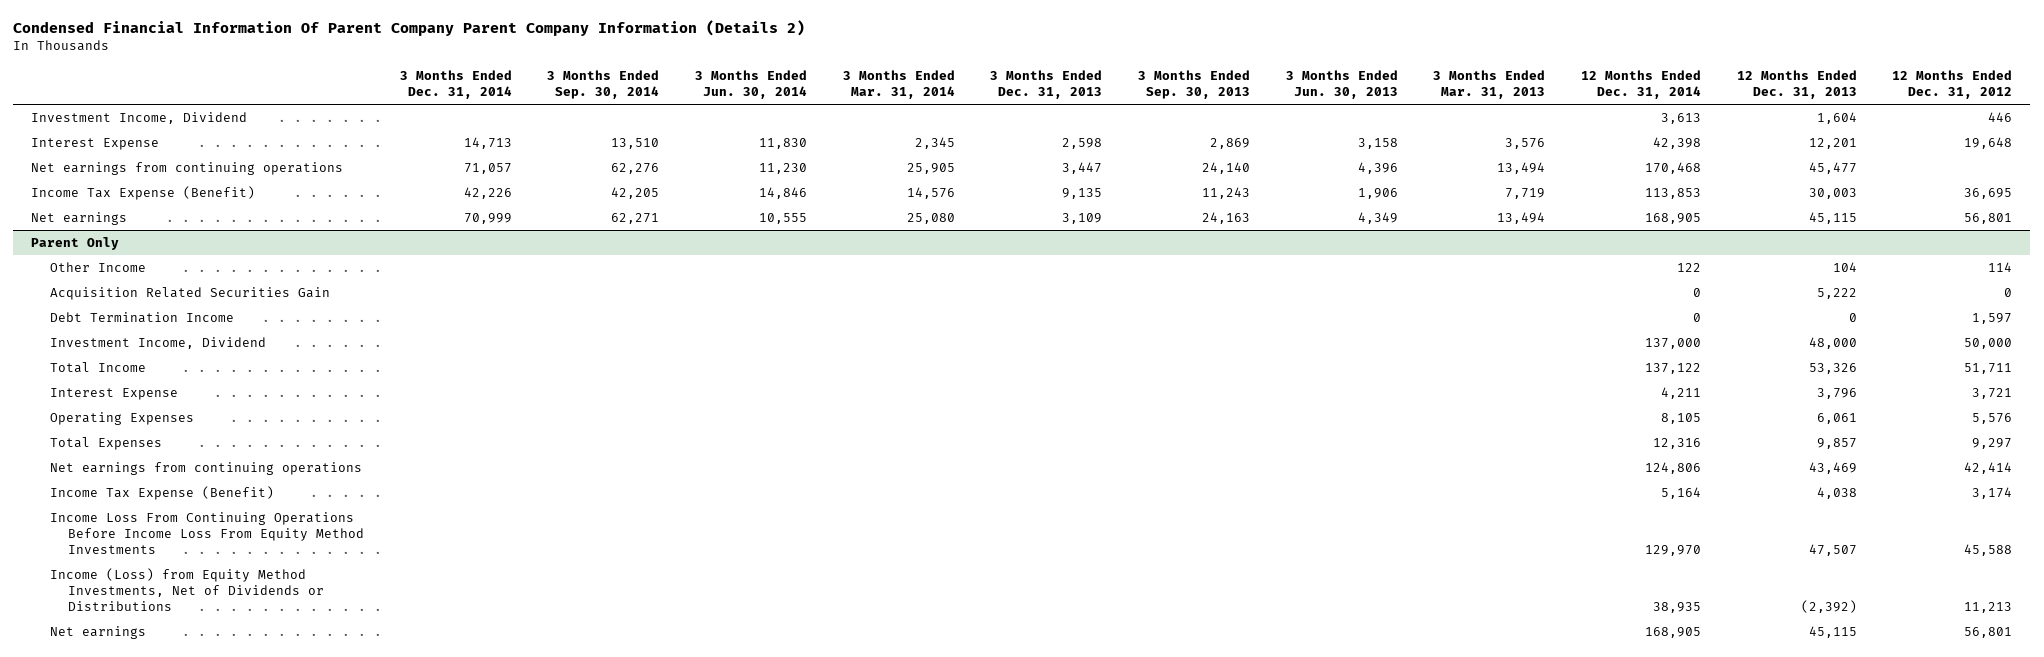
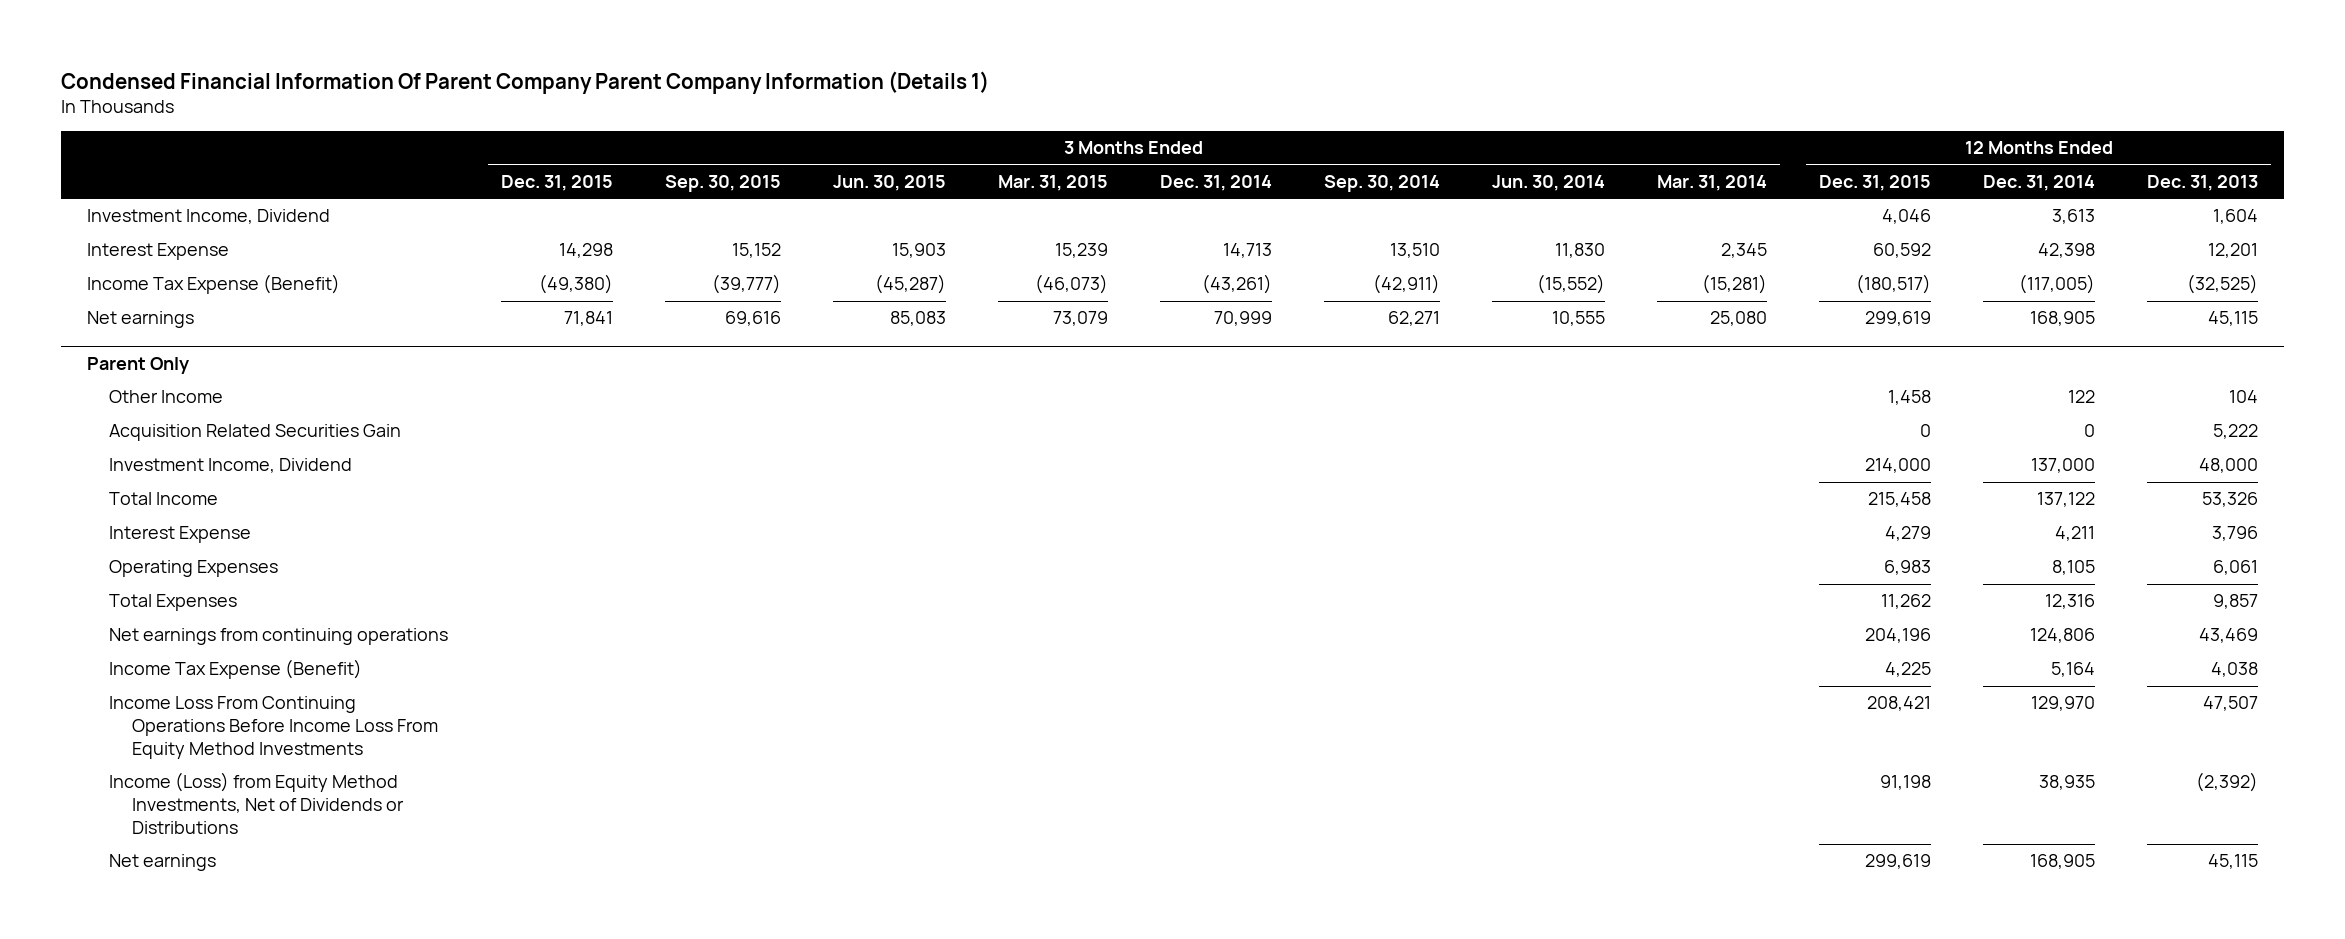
[13,20,806,37] Condensed Financial Information Of Parent Company Parent Company Information (Details 2) -> [60,70,989,94] Condensed Financial Information Of Parent Company Parent Company Information (Details 1)
[990,70,1103,100] 3 Months Ended Dec. 31, 2013 -> none
[1138,70,1251,100] 3 Months Ended Sep. 30, 2013 -> none
[1285,70,1398,100] 3 Months Ended Jun. 30, 2013 -> none
[1433,70,1546,100] 3 Months Ended Mar. 31, 2013 -> none
[1892,70,2013,100] 12 Months Ended Dec. 31, 2012 -> none
none -> [500,174,613,191] Dec. 31, 2015
none -> [664,174,781,192] Sep. 30, 2015
none -> [832,174,946,191] Jun. 30, 2015
none -> [997,174,1108,191] Mar. 31, 2015
none -> [1819,174,1932,191] Dec. 31, 2015
[31,162,344,176] Net earnings from continuing operations -> none
[463,187,512,200] 42,226 -> [1201,274,1272,295] (43,261)
[611,187,660,200] 42,205 -> [1372,274,1440,295] (42,911)
[759,187,808,200] 14,846 -> [1536,274,1605,295] (15,552)
[906,187,955,200] 14,576 -> [1702,274,1768,295] (15,281)
[1644,188,1701,200] 113,853 -> [2019,274,2096,295] (117,005)
[1808,188,1857,200] 30,003 -> [2187,274,2259,295] (32,525)
[49,312,234,324] Debt Termination Income -> none

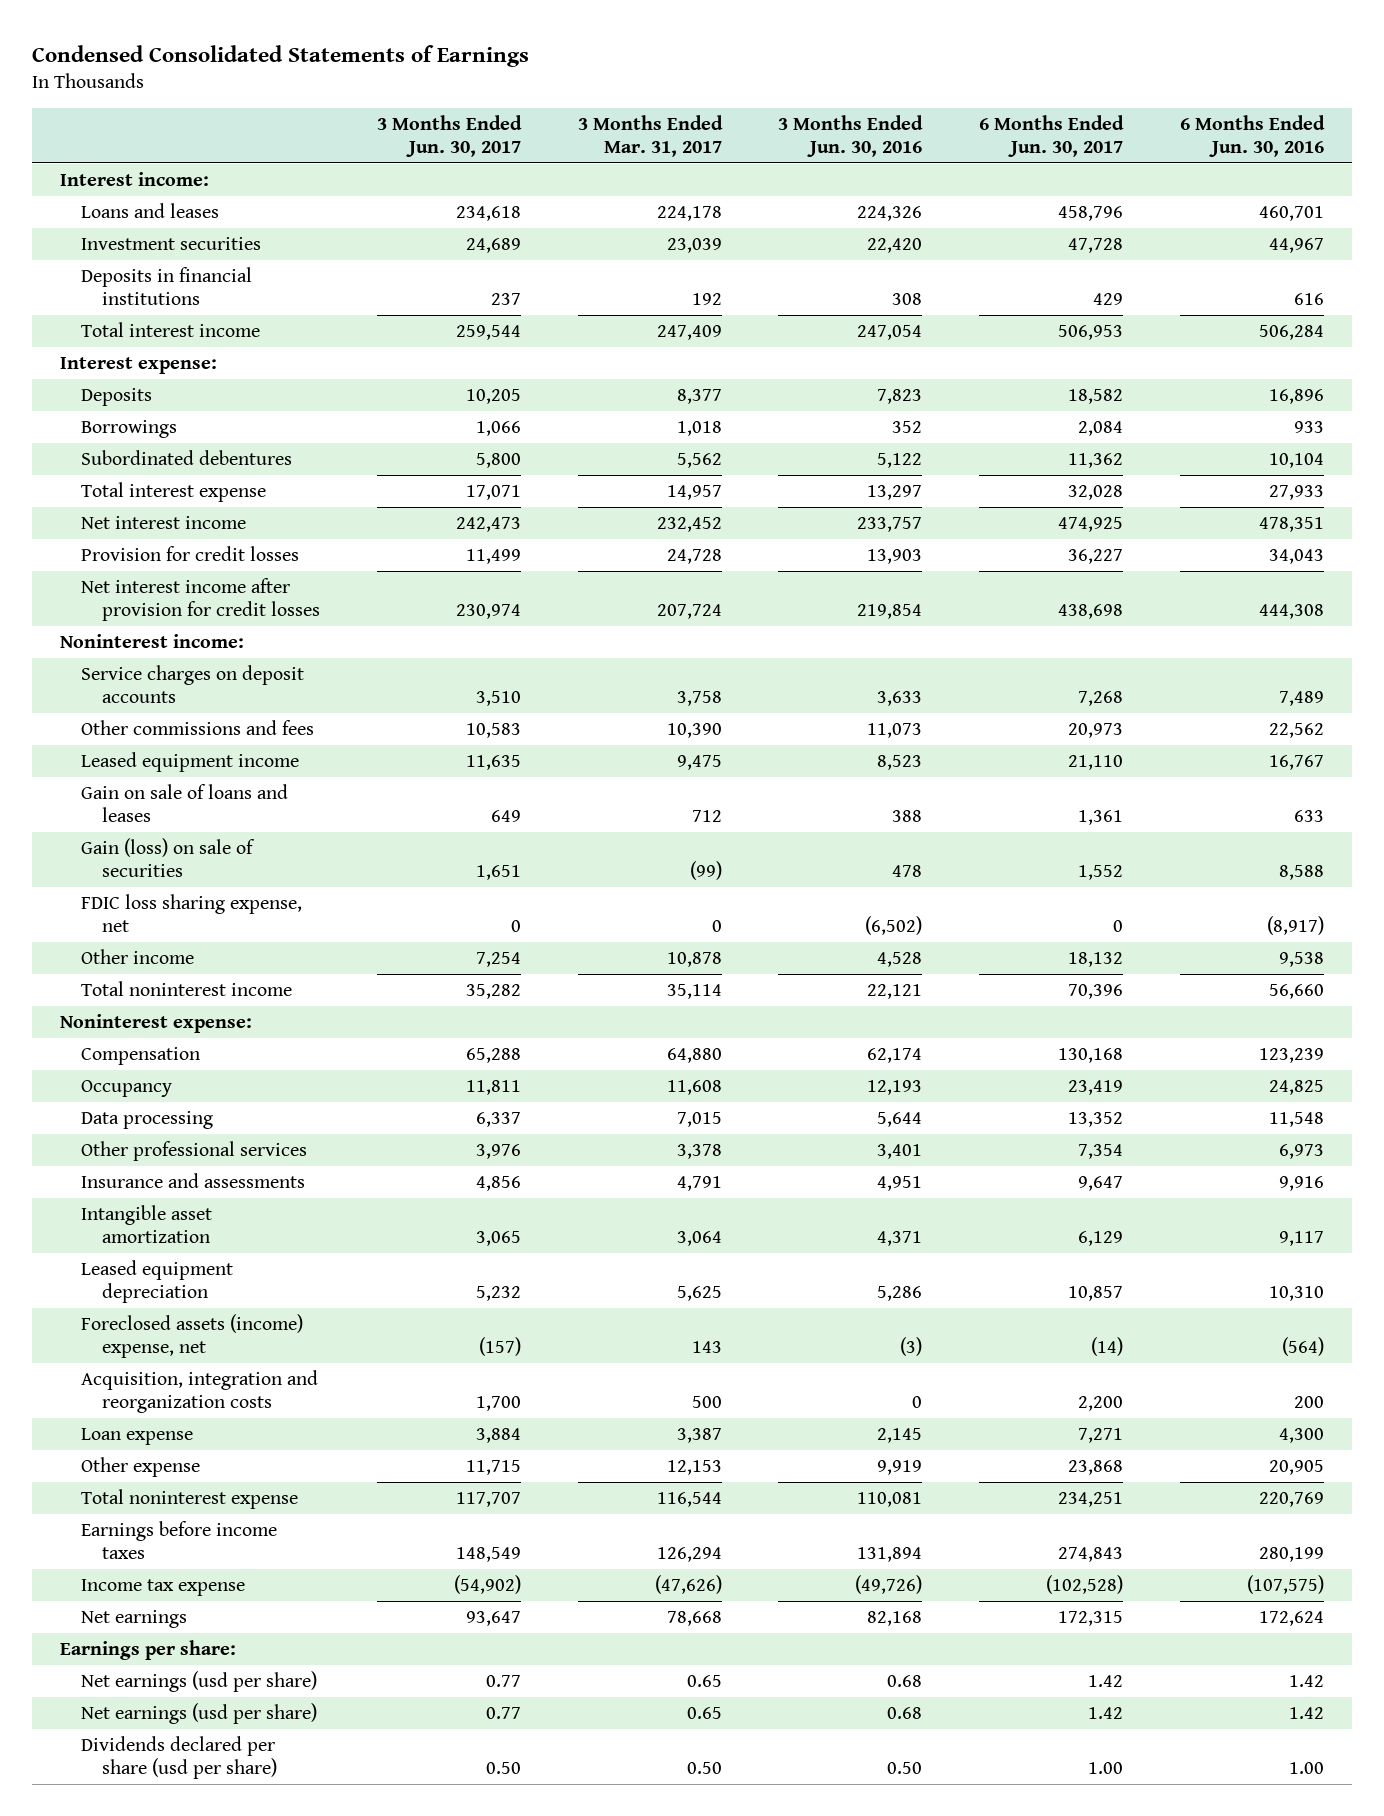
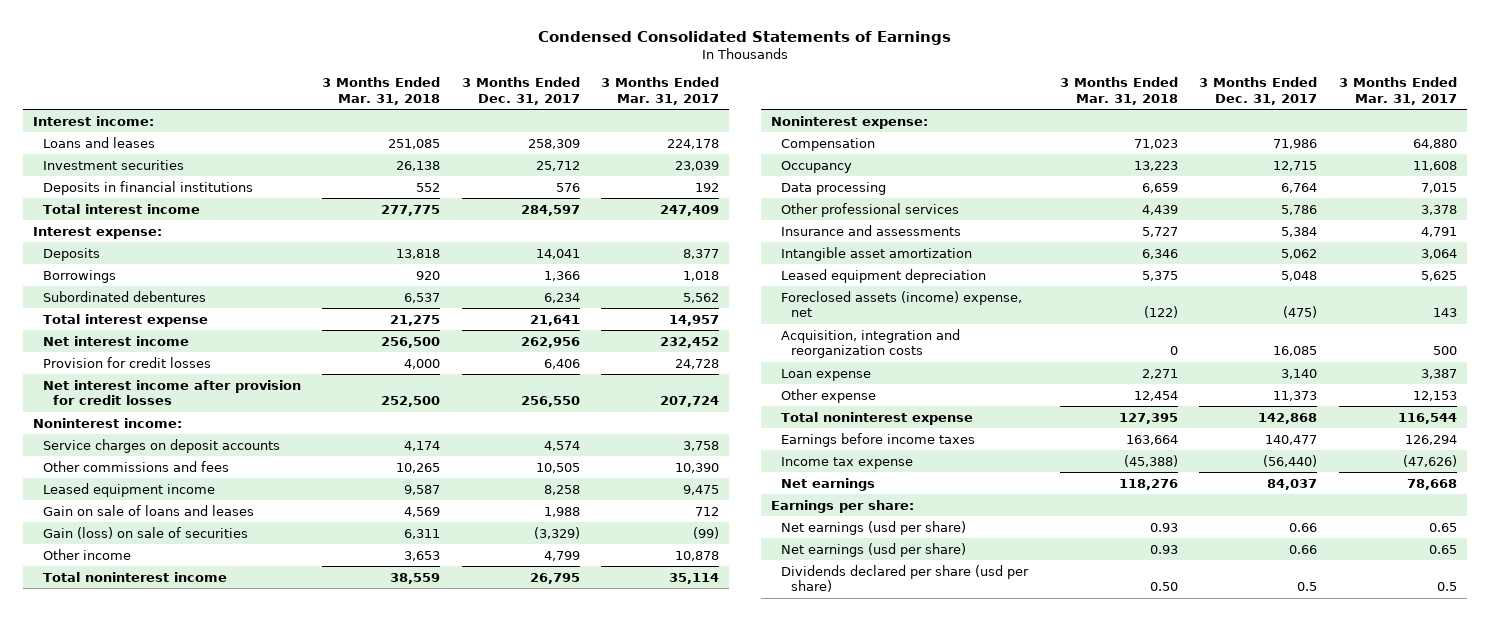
[376,114,522,158] 3 Months Ended Jun. 30, 2017 -> none
[778,114,924,158] 3 Months Ended Jun. 30, 2016 -> none
[979,114,1125,158] 6 Months Ended Jun. 30, 2017 -> none
[1179,114,1325,158] 6 Months Ended Jun. 30, 2016 -> none
none -> [322,77,441,105] 3 Months Ended Mar. 31, 2018
none -> [461,77,580,105] 3 Months Ended Dec. 31, 2017
[81,893,303,933] FDIC loss sharing expense, net -> none
[686,1762,722,1775] 0.50 -> [1436,582,1457,592] 0.5

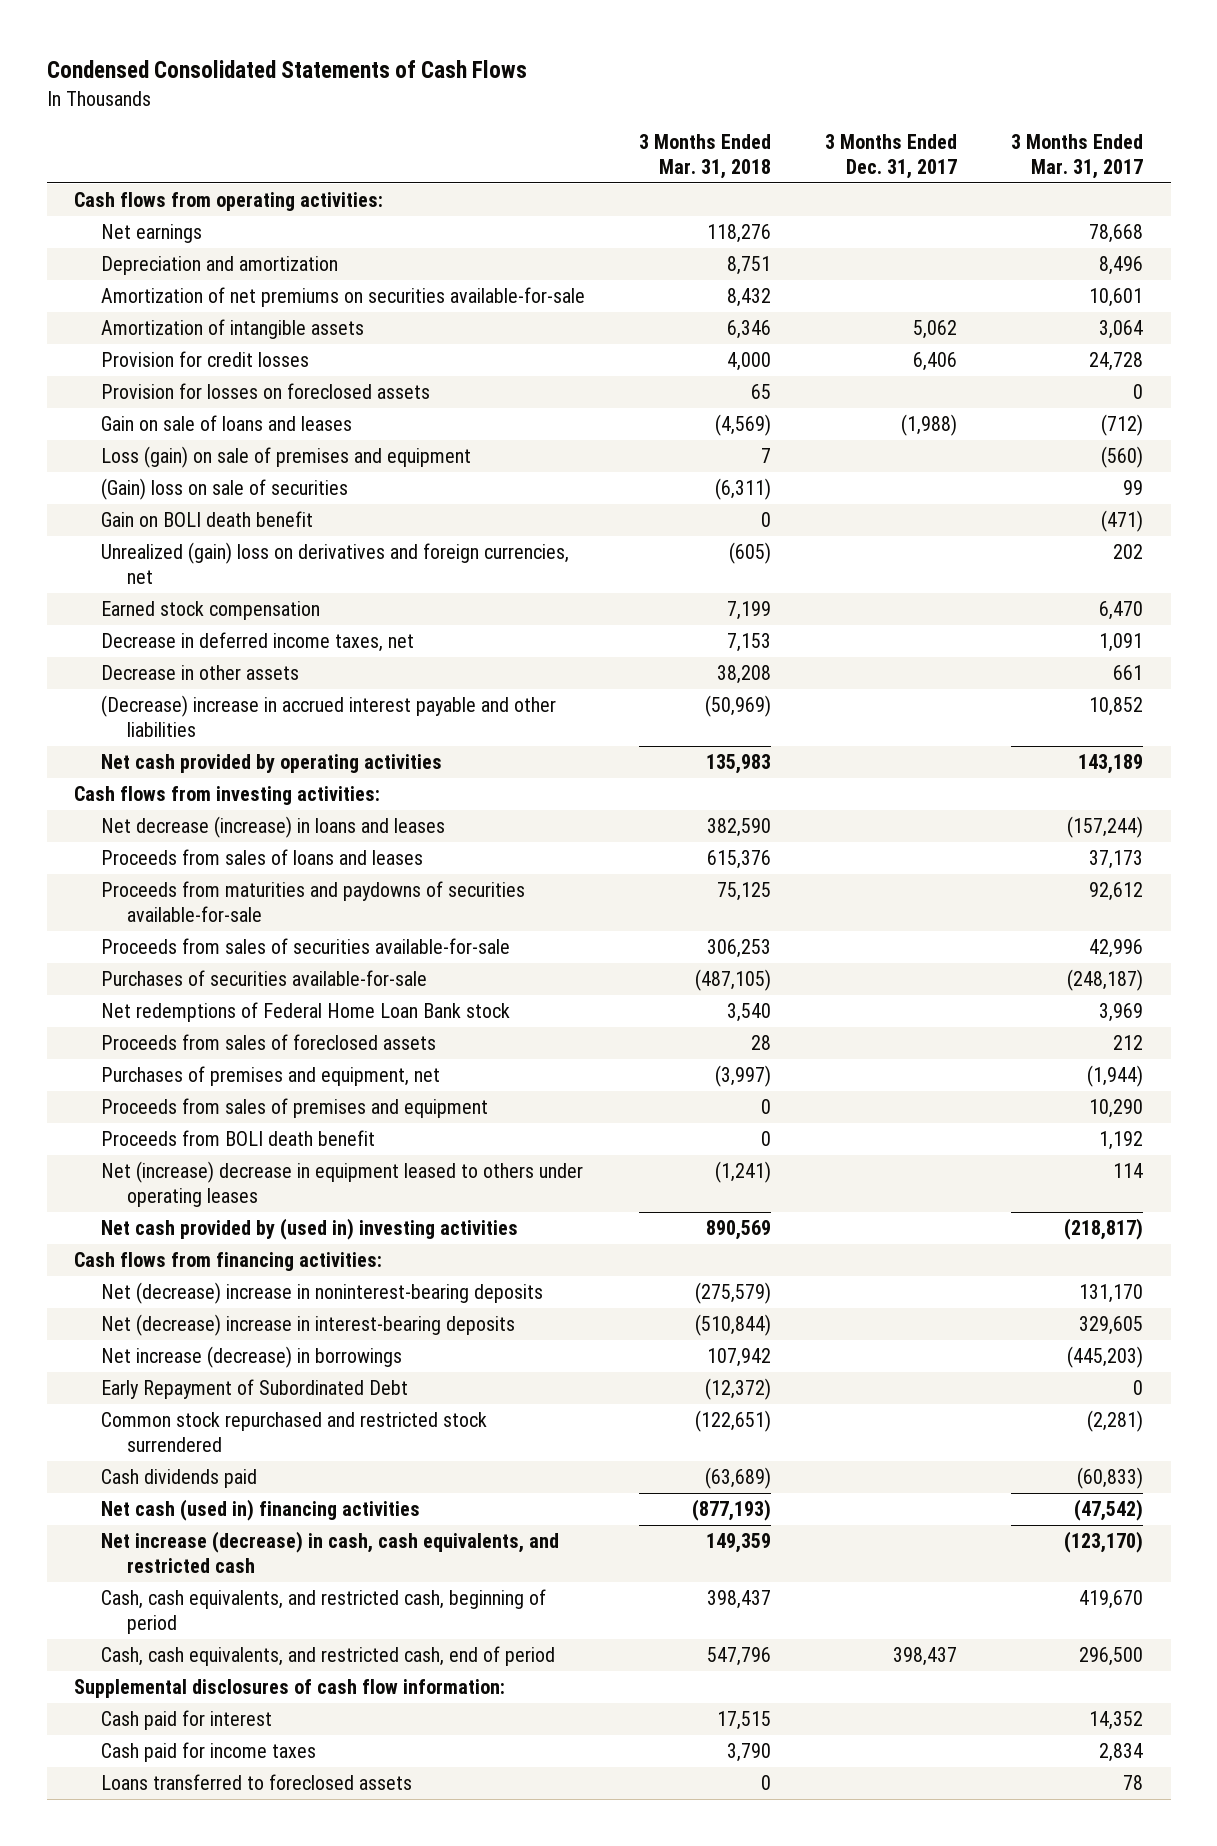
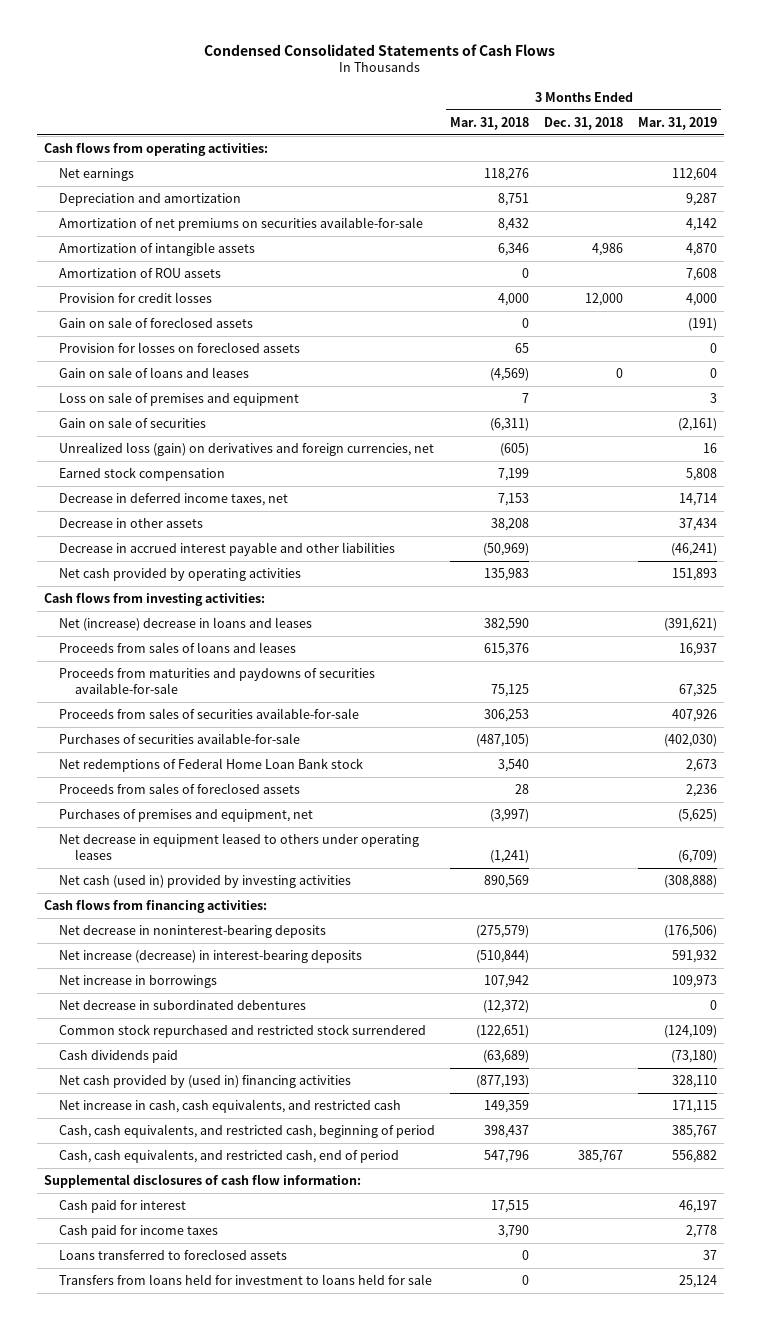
[825,133,958,179] 3 Months Ended Dec. 31, 2017 -> none
[1011,133,1144,179] 3 Months Ended Mar. 31, 2017 -> none
none -> [544,116,624,130] Dec. 31, 2018
none -> [637,116,717,130] Mar. 31, 2019
none -> [59,267,222,278] Amortization of ROU assets
none -> [59,316,254,328] Gain on sale of foreclosed assets
[100,510,313,527] Gain on BOLI death benefit -> none
[100,445,471,468] Loss (gain) on sale of premises and equipment -> [59,391,300,406] Loss on sale of premises and equipment
[100,477,348,500] (Gain) loss on sale of securities -> [59,416,207,428] Gain on sale of securities
[100,541,569,585] Unrealized (gain) loss on derivatives and foreign currencies, net -> [59,441,435,456] Unrealized loss (gain) on derivatives and foreign currencies, net
[100,694,556,738] (Decrease) increase in accrued interest payable and other liabilities -> [59,541,396,556] Decrease in accrued interest payable and other liabilities
[100,815,445,838] Net decrease (increase) in loans and leases -> [59,616,313,631] Net (increase) decrease in loans and leases
[100,1097,488,1118] Proceeds from sales of premises and equipment -> none
[100,1129,375,1146] Proceeds from BOLI death benefit -> none
[100,1160,583,1208] Net (increase) decrease in equipment leased to others under operating leases -> [59,832,420,861] Net decrease in equipment leased to others under operating leases
[100,1217,518,1240] Net cash provided by (used in) investing activities -> [59,874,352,888] Net cash (used in) provided by investing activities
[100,1281,543,1304] Net (decrease) increase in noninterest-bearing deposits -> [59,924,327,938] Net decrease in noninterest-bearing deposits
[100,1313,515,1336] Net (decrease) increase in interest-bearing deposits -> [59,949,363,963] Net increase (decrease) in interest-bearing deposits
[100,1345,402,1368] Net increase (decrease) in borrowings -> [59,974,218,988] Net increase in borrowings
[100,1378,408,1399] Early Repayment of Subordinated Debt -> [59,999,307,1010] Net decrease in subordinated debentures
[100,1498,420,1521] Net cash (used in) financing activities -> [59,1074,352,1088] Net cash provided by (used in) financing activities
[100,1530,559,1574] Net increase (decrease) in cash, cash equivalents, and restricted cash -> [59,1098,402,1113] Net increase in cash, cash equivalents, and restricted cash
none -> [59,1273,433,1285] Transfers from loans held for investment to loans held for sale

